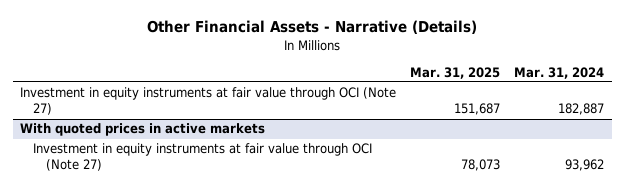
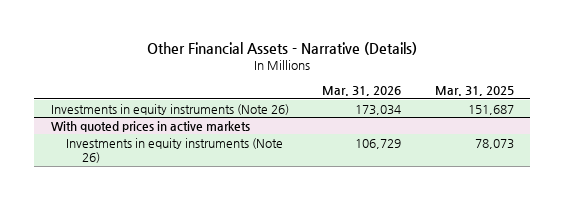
[514,66,605,79] Mar. 31, 2024 -> none
none -> [322,86,402,97] Mar. 31, 2026
[19,87,396,116] Investment in equity instruments at fair value through OCI (Note 27) -> [50,103,289,115] Investments in equity instruments (Note 26)
[32,143,372,172] Investment in equity instruments at fair value through OCI (Note 27) -> [66,137,284,164] Investments in equity instruments (Note 26)

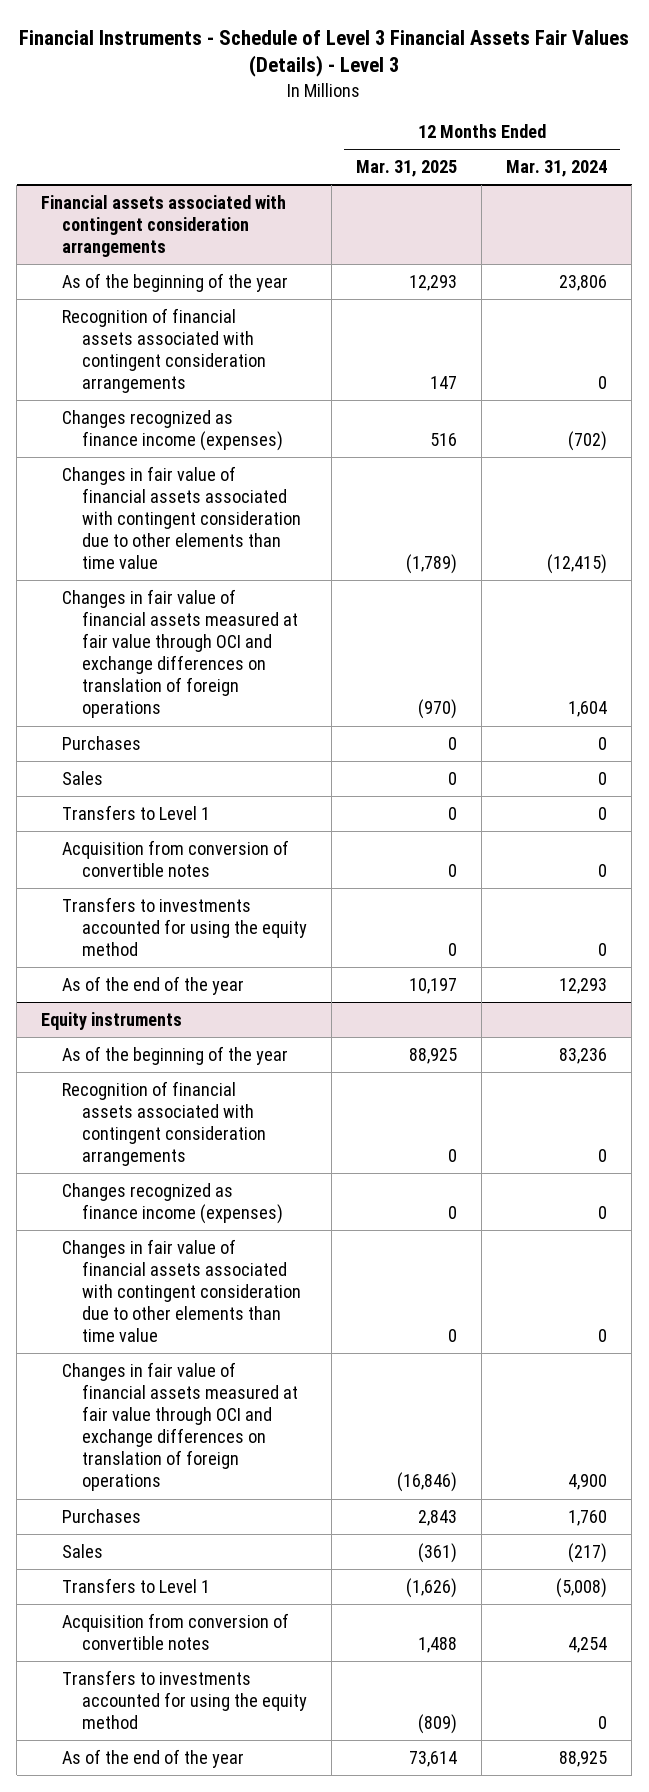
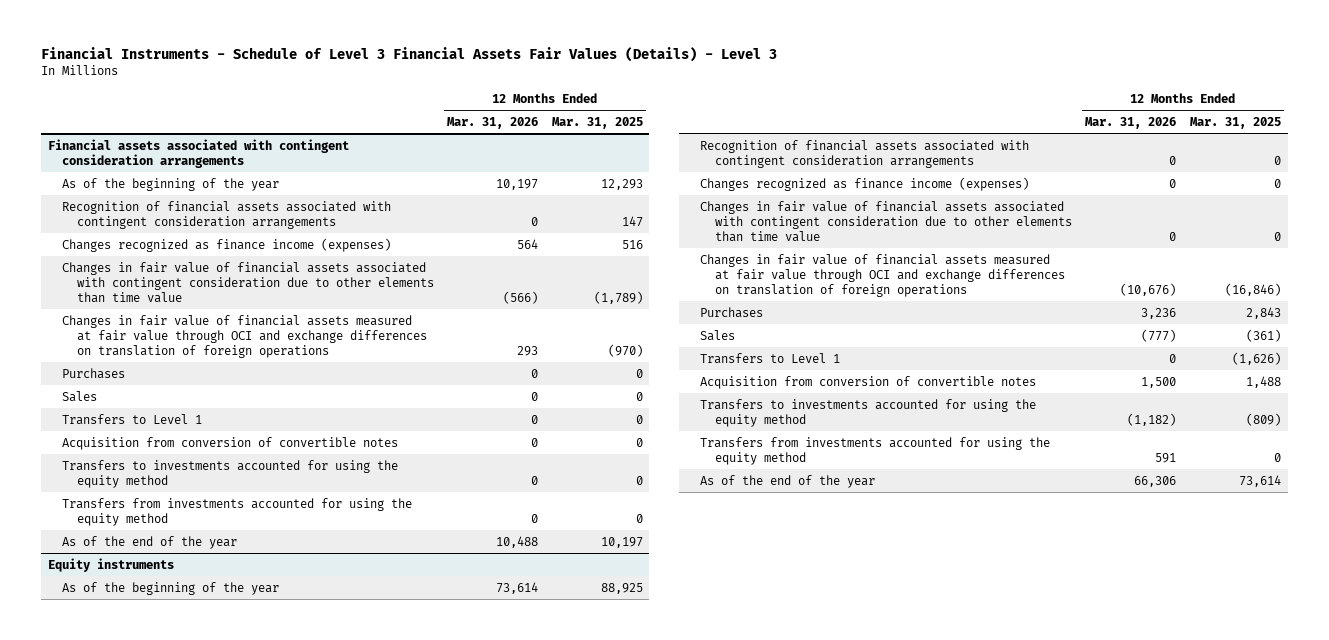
[506,160,608,178] Mar. 31, 2024 -> none
none -> [447,116,539,129] Mar. 31, 2026
none -> [62,497,413,526] Transfers from investments accounted for using the equity method
none -> [700,436,1051,465] Transfers from investments accounted for using the equity method

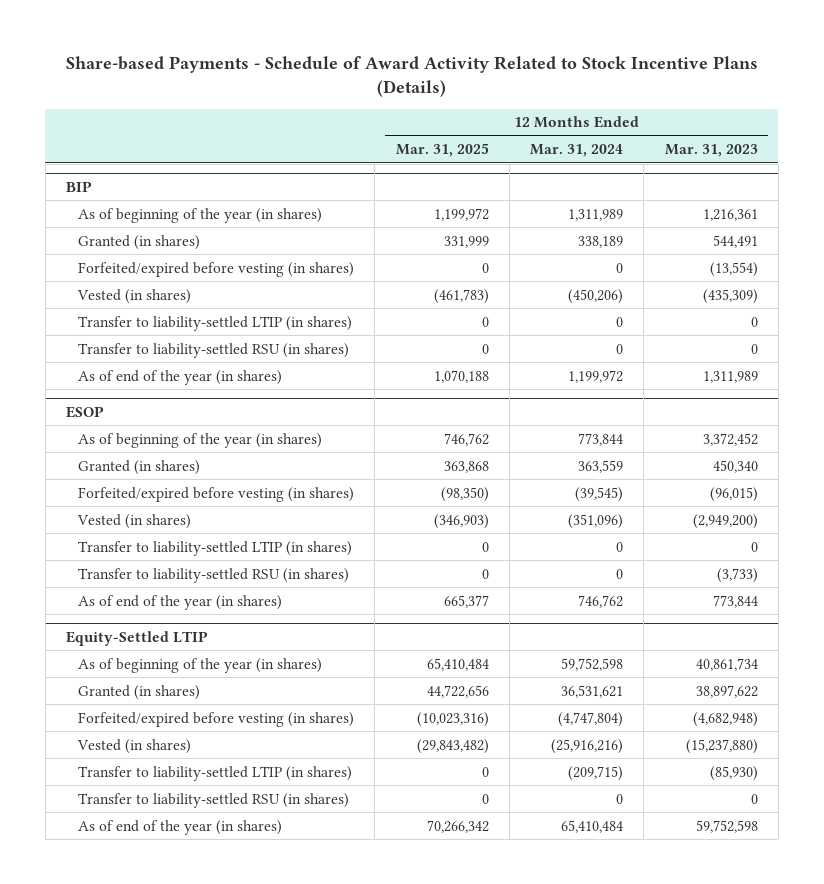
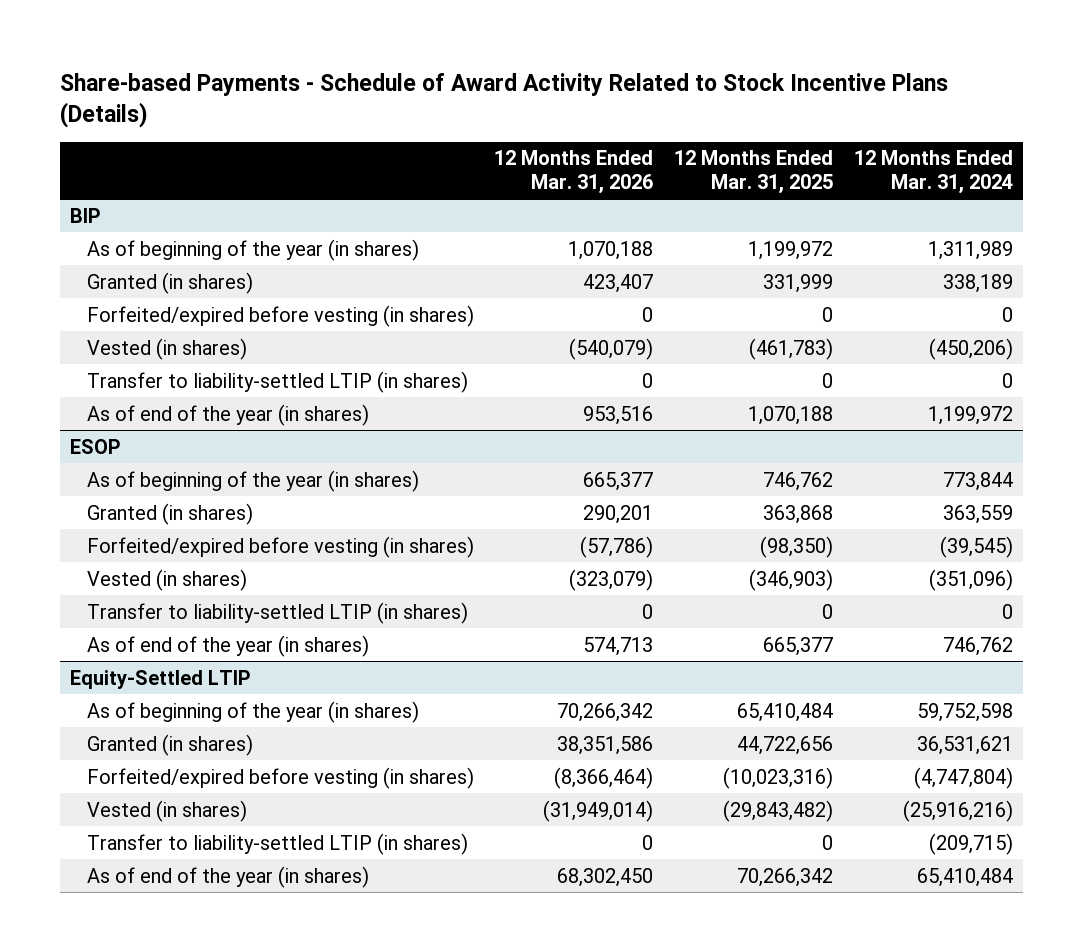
[664,144,758,158] Mar. 31, 2023 -> none
none -> [494,150,654,194] 12 Months Ended Mar. 31, 2026
[78,342,350,358] Transfer to liability-settled RSU (in shares) -> none
[78,567,350,583] Transfer to liability-settled RSU (in shares) -> none
[78,792,350,808] Transfer to liability-settled RSU (in shares) -> none

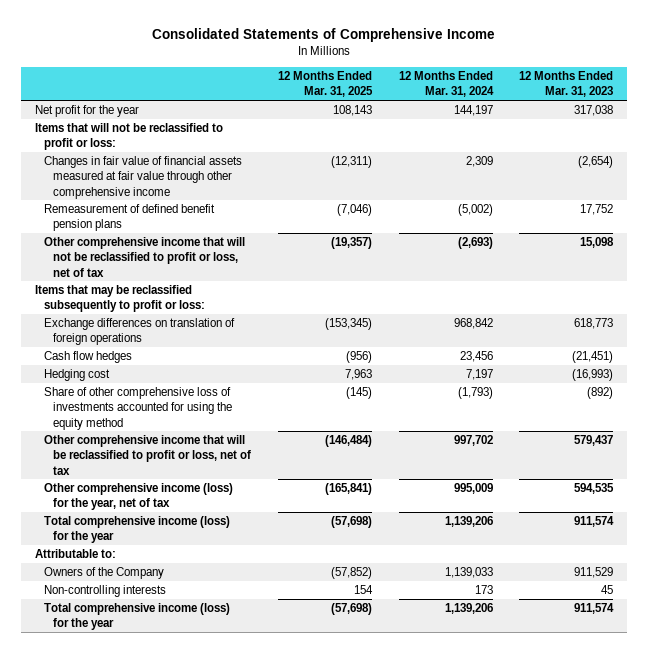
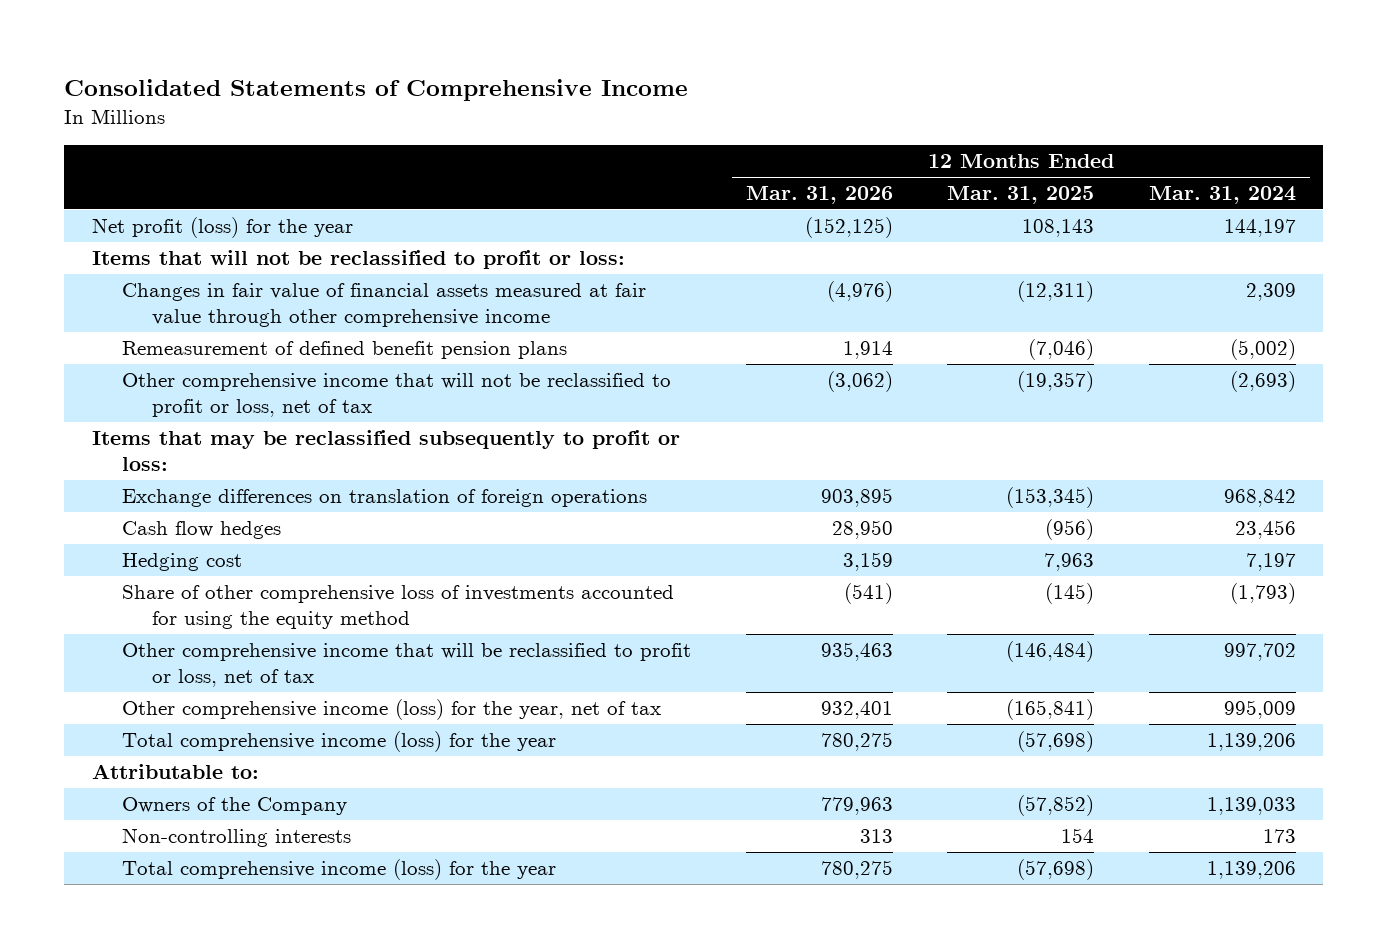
[519,71,614,98] 12 Months Ended Mar. 31, 2023 -> none
none -> [745,186,893,205] Mar. 31, 2026
[34,105,139,118] Net profit for the year -> [91,217,353,239] Net profit (loss) for the year

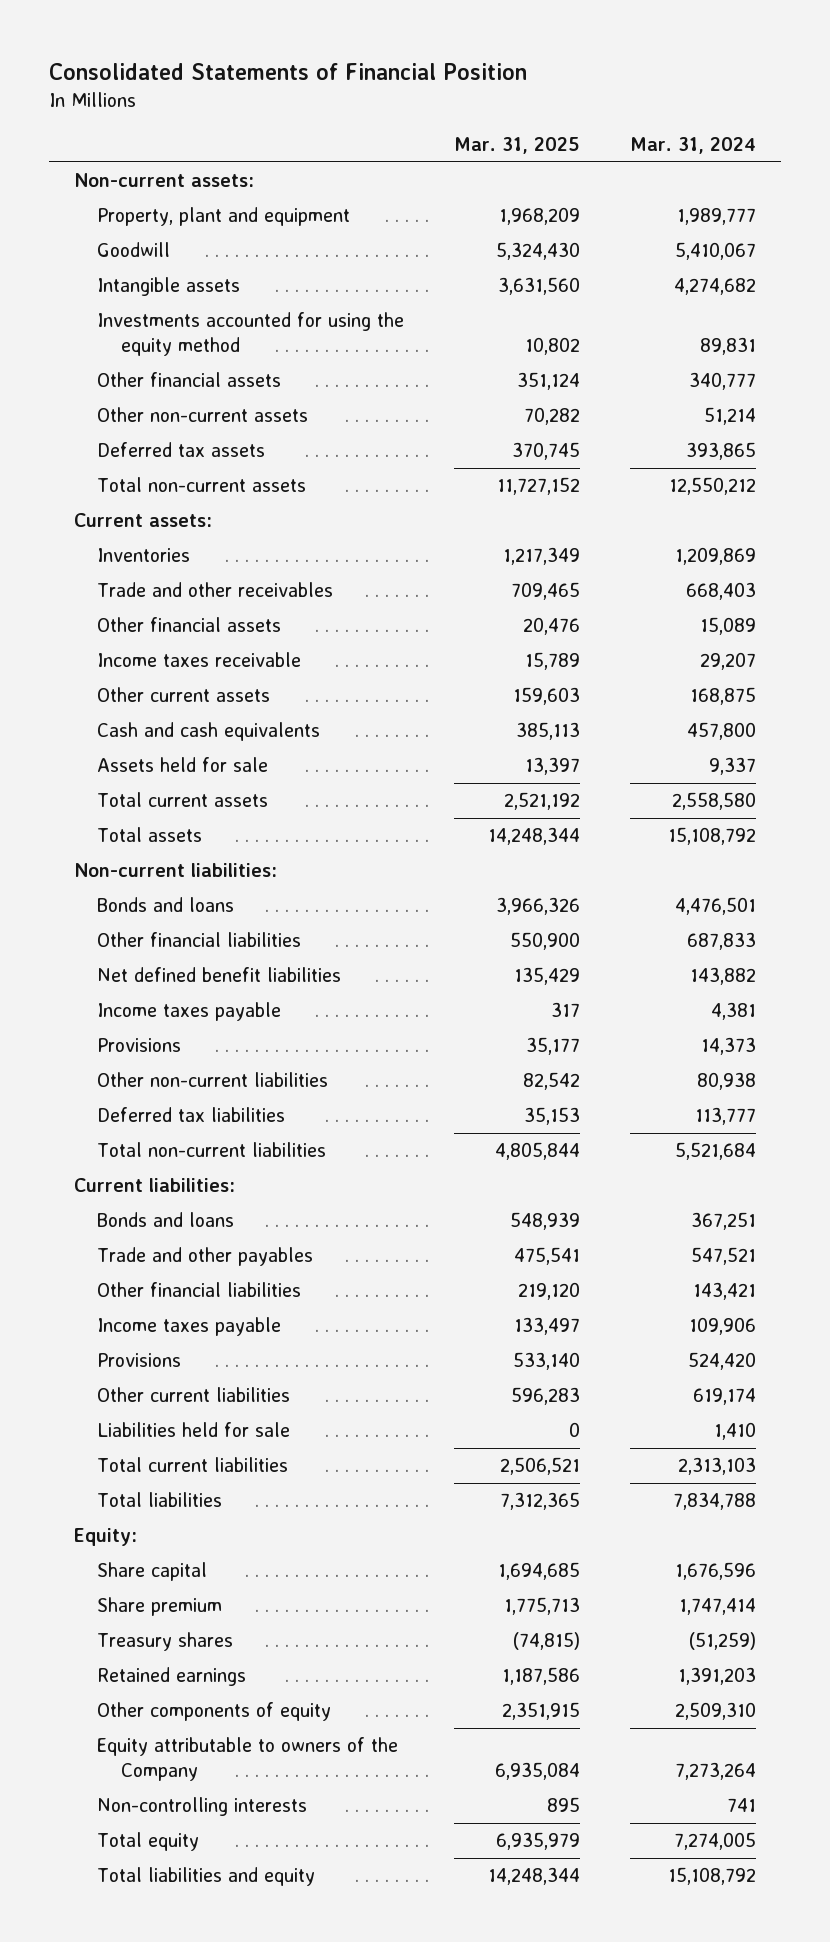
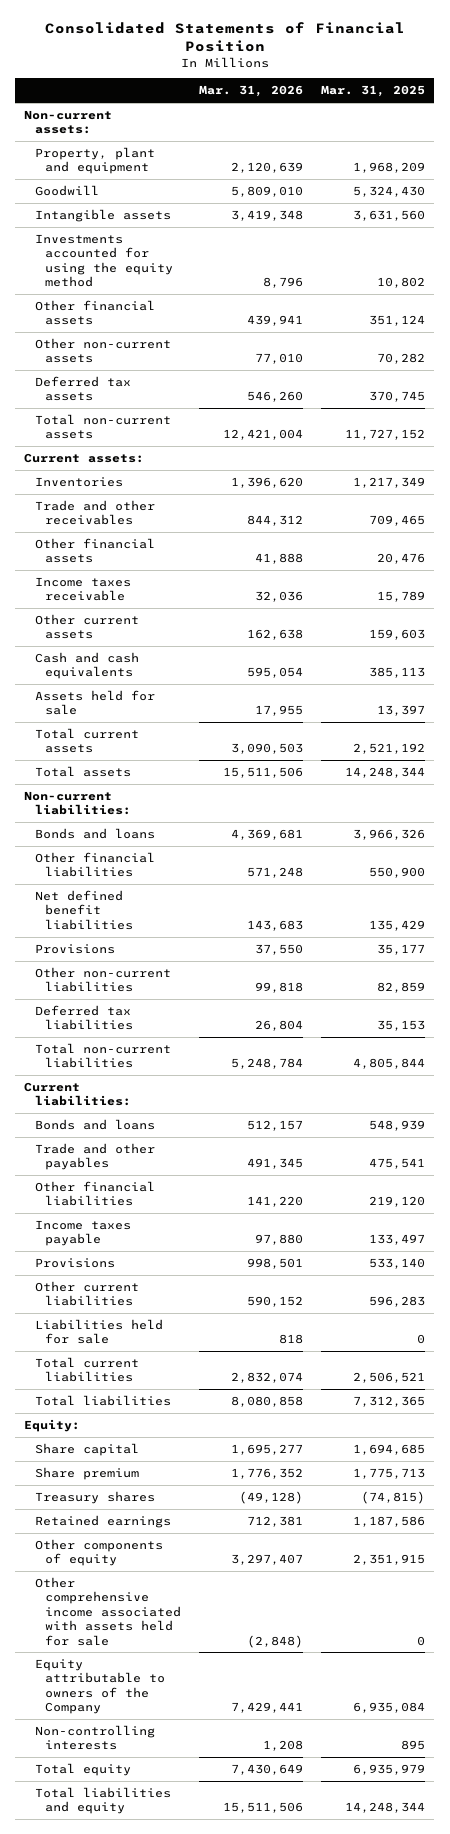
[629,136,756,154] Mar. 31, 2024 -> none
none -> [199,85,304,98] Mar. 31, 2026
[97,1002,282,1022] Income taxes payable -> none
[522,1072,580,1091] 82,542 -> [377,982,426,994] 82,859
none -> [34,1576,181,1646] Other comprehensive income associated with assets held for sale

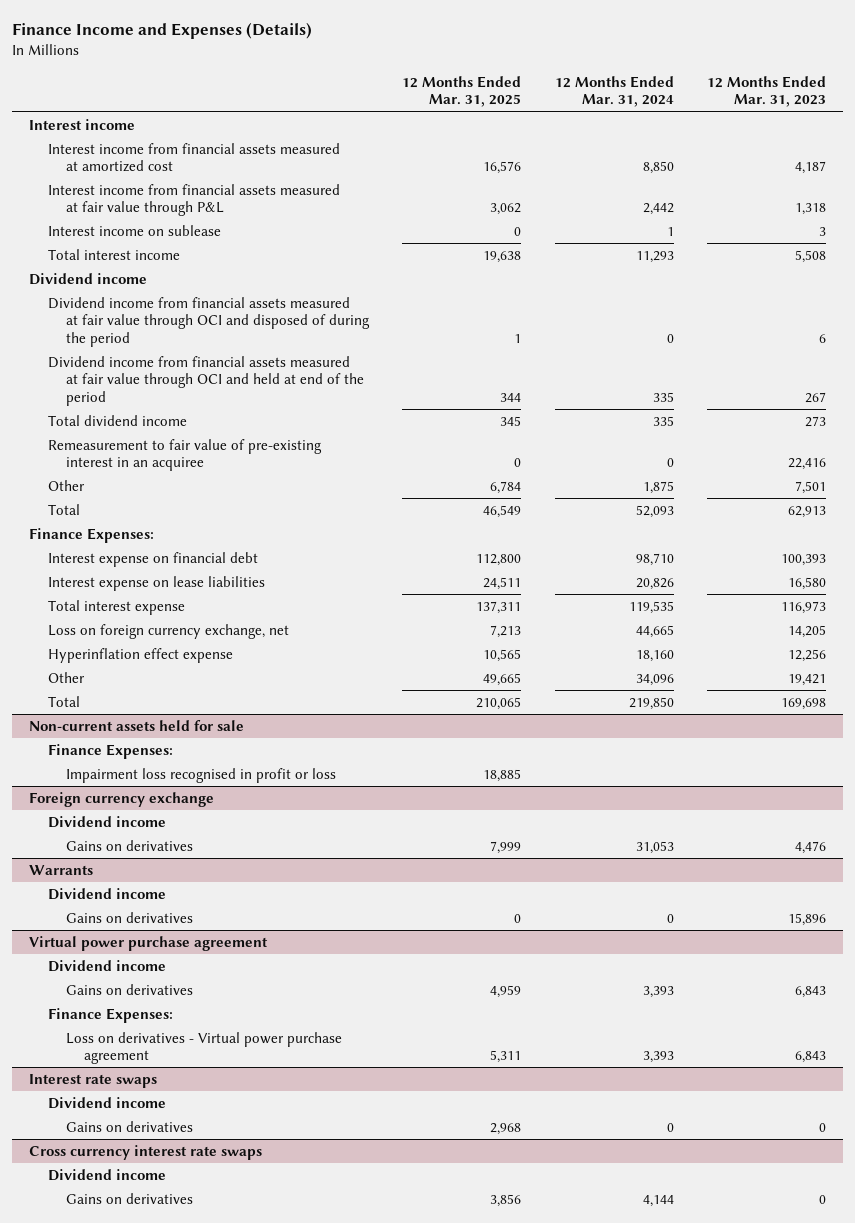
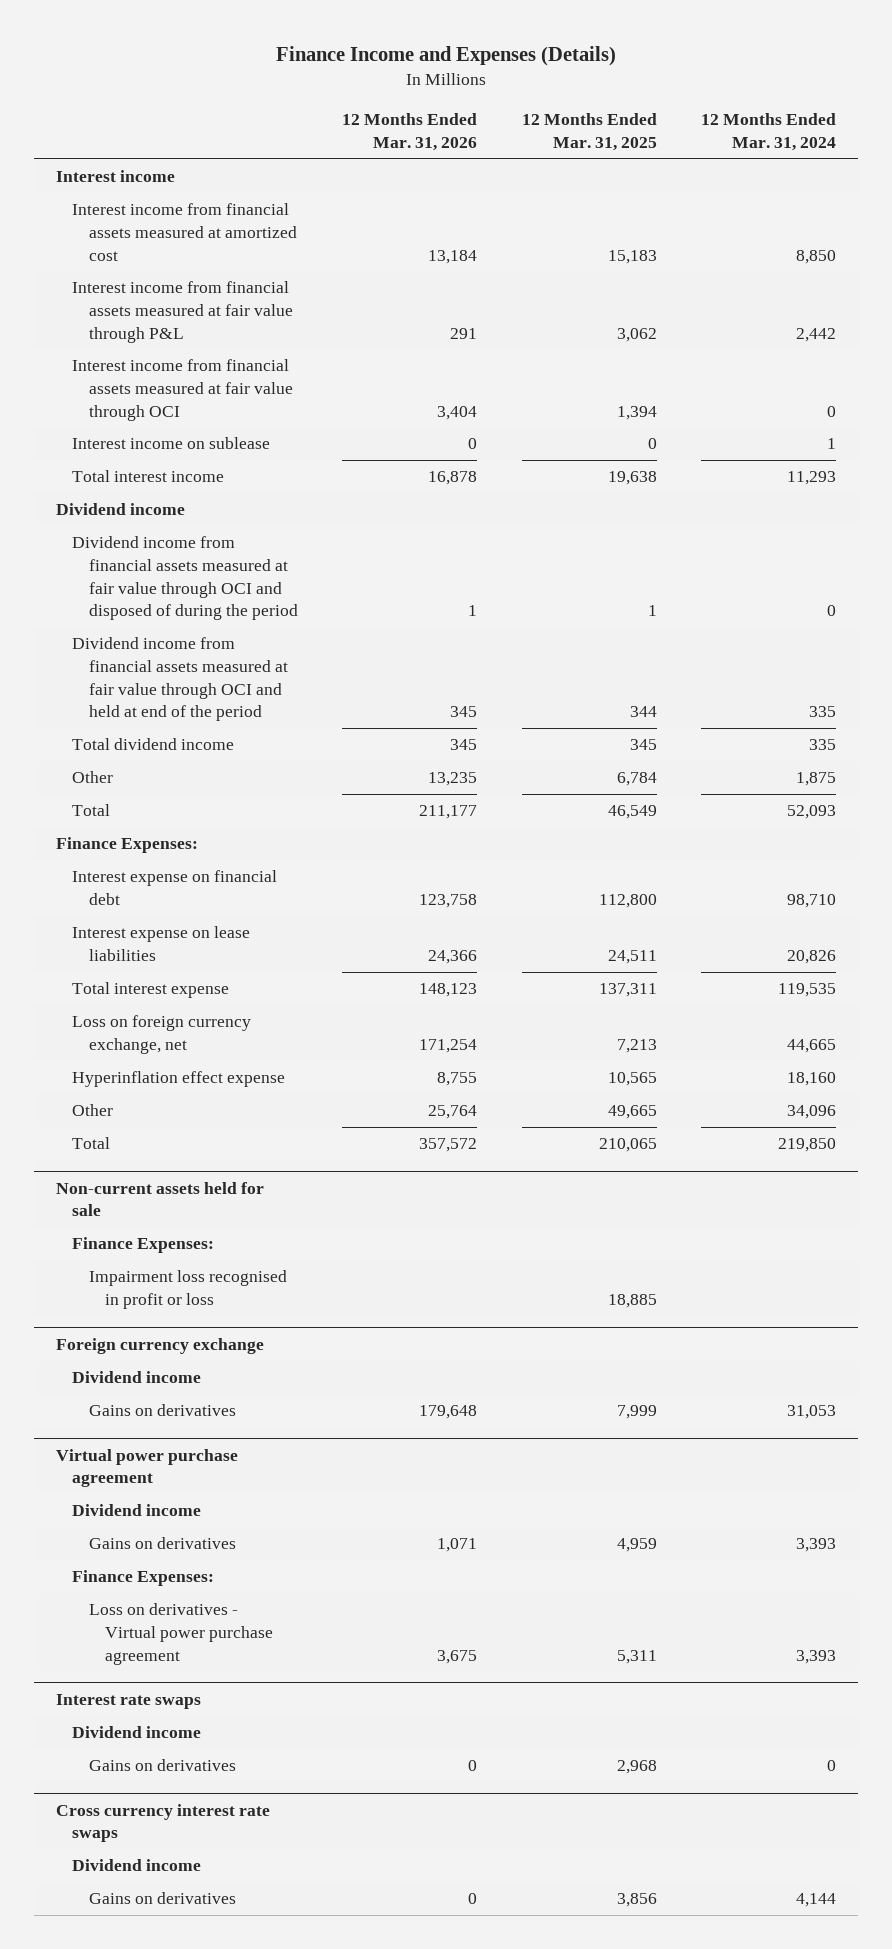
[707,75,827,108] 12 Months Ended Mar. 31, 2023 -> none
none -> [342,113,478,151] 12 Months Ended Mar. 31, 2026
[483,161,522,175] 16,576 -> [607,249,657,264] 15,183
none -> [72,359,293,421] Interest income from financial assets measured at fair value through OCI
[47,438,322,472] Remeasurement to fair value of pre-existing interest in an acquiree -> none
[29,864,94,875] Warrants -> none
[47,887,166,900] Dividend income -> none
[65,911,193,923] Gains on derivatives -> none

